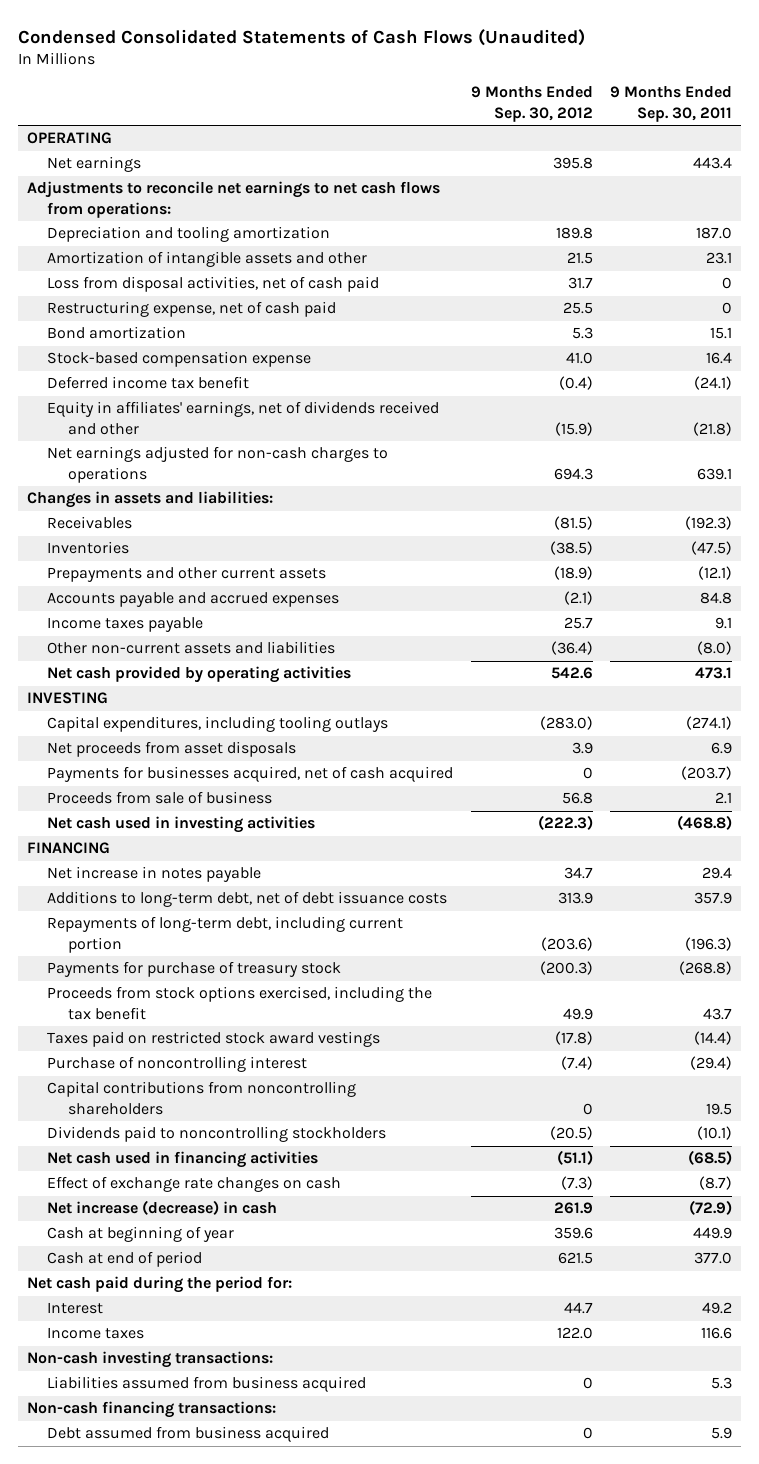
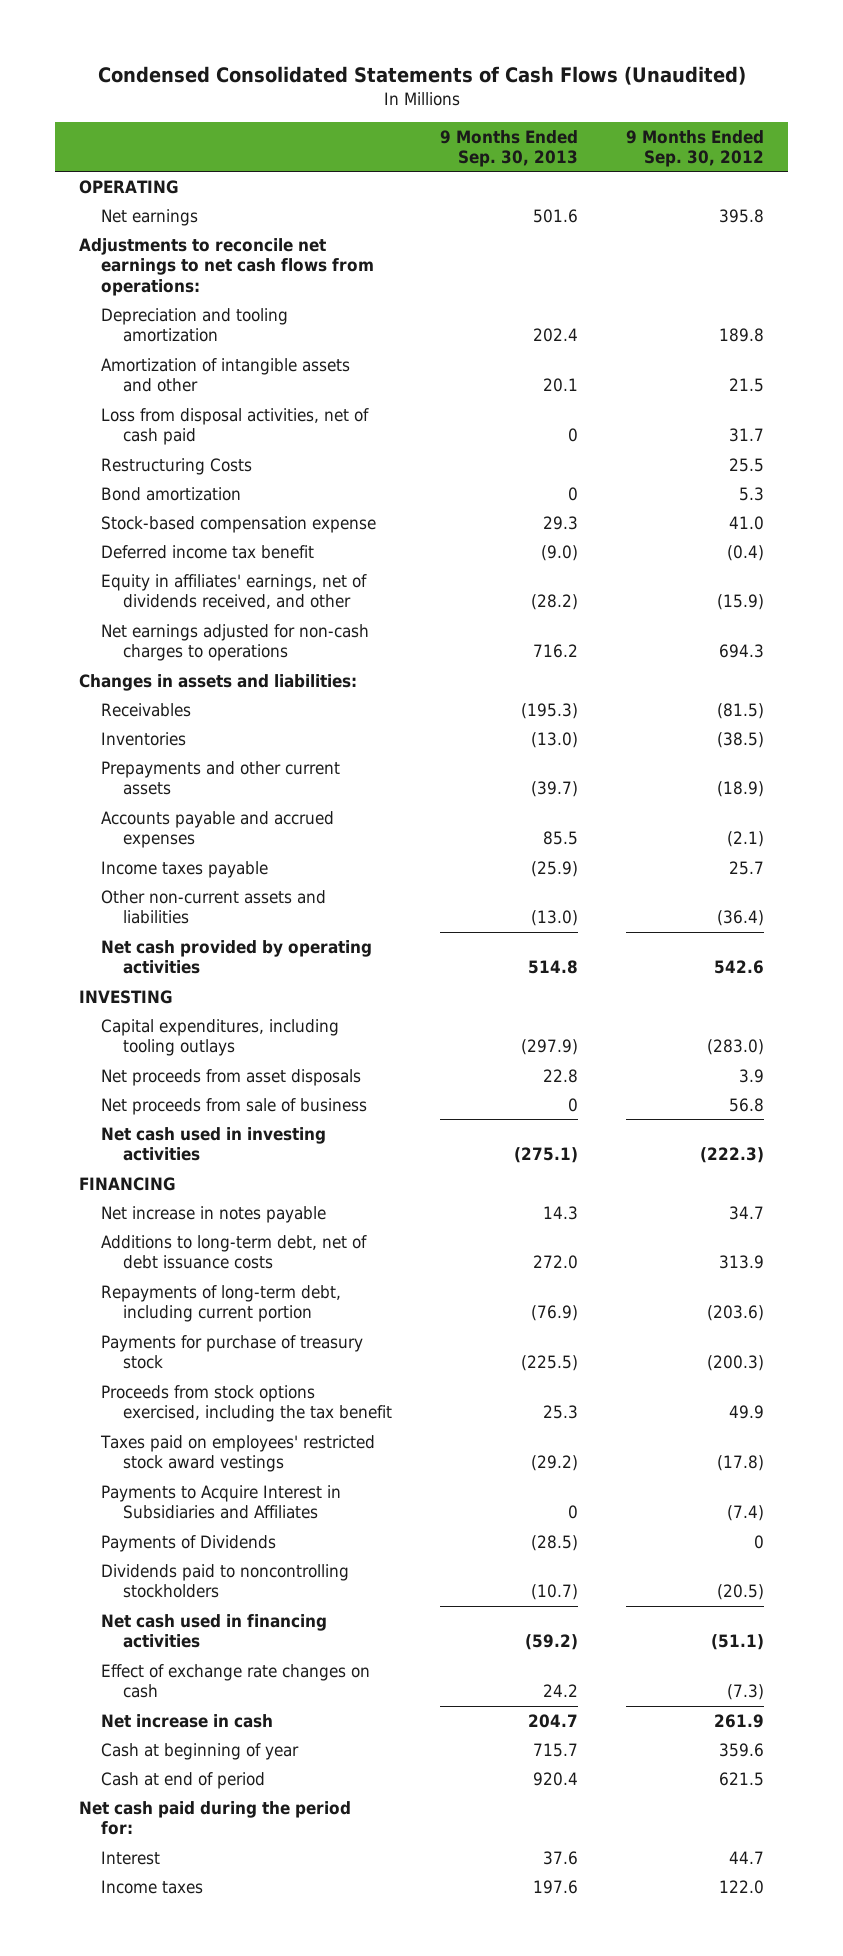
[610,86,733,123] 9 Months Ended Sep. 30, 2011 -> none
none -> [440,129,579,168] 9 Months Ended Sep. 30, 2013
[47,301,337,318] Restructuring expense, net of cash paid -> [101,457,253,475] Restructuring Costs
[47,401,440,435] Equity in affiliates' earnings, net of dividends received and other -> [101,573,368,610] Equity in affiliates' earnings, net of dividends received, and other
[47,766,454,783] Payments for businesses acquired, net of cash acquired -> none
[47,791,273,805] Proceeds from sale of business -> [101,1097,368,1115] Net proceeds from sale of business
[47,1081,357,1115] Capital contributions from noncontrolling shareholders -> none
[47,1031,381,1048] Taxes paid on restricted stock award vestings -> [100,1434,376,1473] Taxes paid on employees' restricted stock award vestings
[47,1056,308,1073] Purchase of noncontrolling interest -> [101,1484,342,1520] Payments to Acquire Interest in Subsidiaries and Affiliates
none -> [101,1534,277,1552] Payments of Dividends
[47,1200,278,1216] Net increase (decrease) in cash -> [101,1713,274,1728] Net increase in cash
[26,1351,273,1369] Non-cash investing transactions: -> none
[47,1376,367,1393] Liabilities assumed from business acquired -> none
[26,1401,276,1419] Non-cash financing transactions: -> none
[47,1426,330,1443] Debt assumed from business acquired -> none

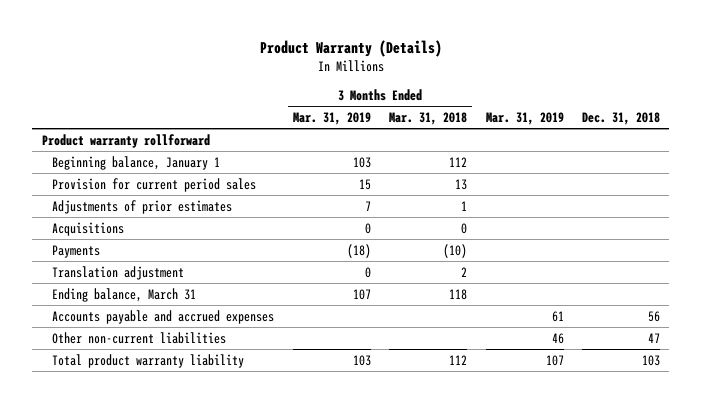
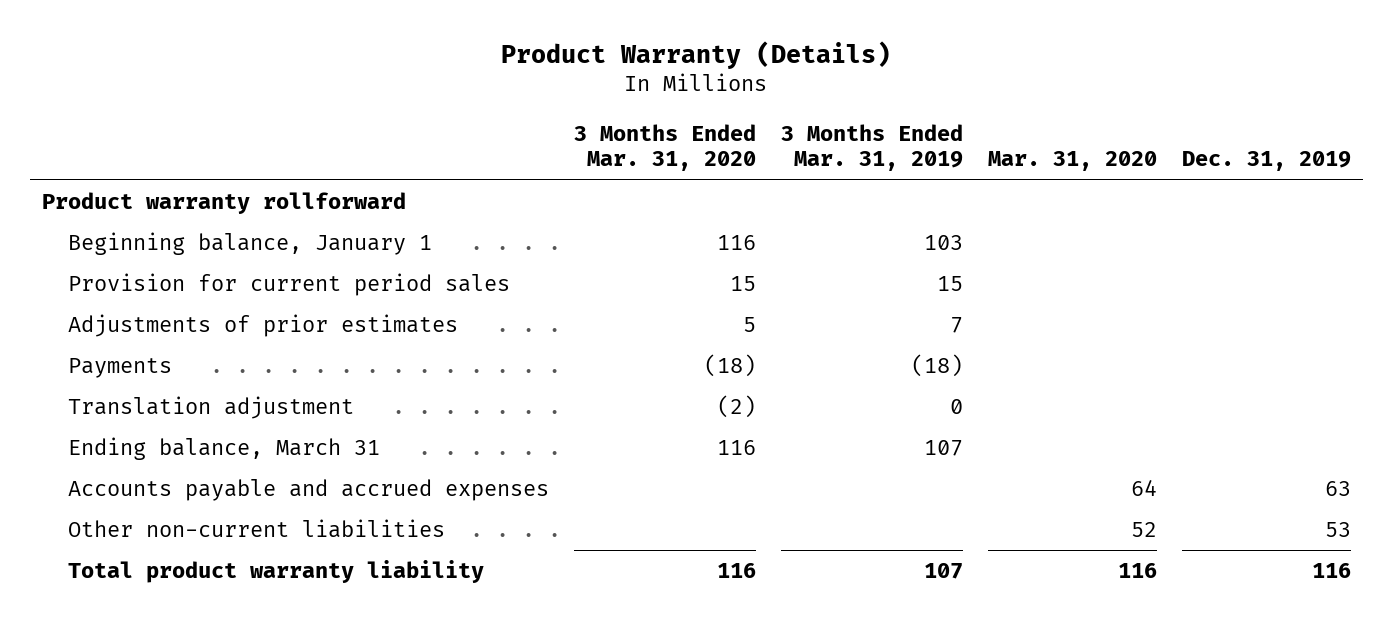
[389,111,468,125] Mar. 31, 2018 -> none
[485,111,564,125] Mar. 31, 2019 -> none
[582,111,661,125] Dec. 31, 2018 -> none
none -> [573,123,756,172] 3 Months Ended Mar. 31, 2020
none -> [987,151,1157,172] Mar. 31, 2020
none -> [1181,151,1351,172] Dec. 31, 2019
[52,221,125,236] Acquisitions -> none
[352,354,371,366] 103 -> [923,563,963,580] 107

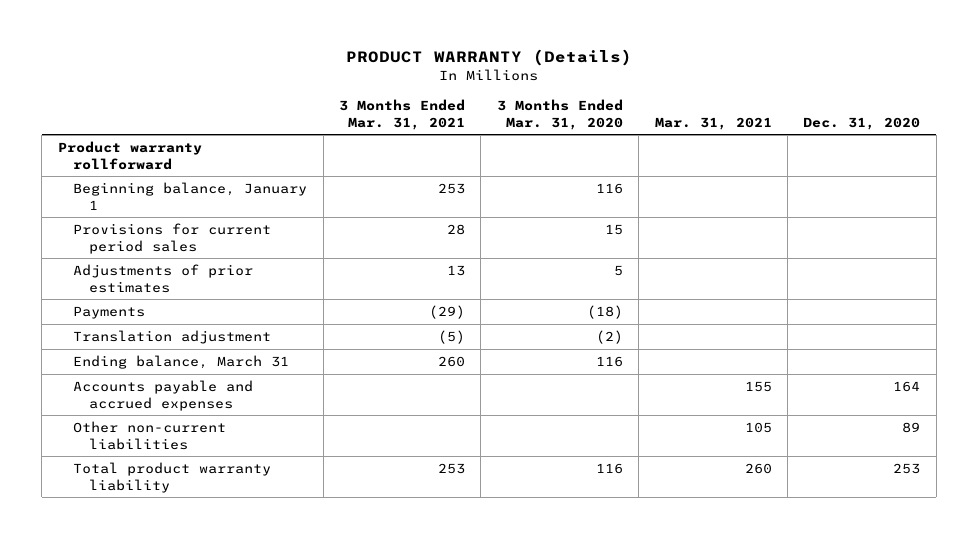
[501,40,892,69] Product Warranty (Details) -> [346,49,633,67] PRODUCT WARRANTY (Details)
[780,123,963,172] 3 Months Ended Mar. 31, 2019 -> none
[987,151,1157,172] Mar. 31, 2020 -> none
[1181,151,1351,172] Dec. 31, 2019 -> none
none -> [338,98,465,130] 3 Months Ended Mar. 31, 2021
none -> [654,116,772,130] Mar. 31, 2021
none -> [803,116,921,130] Dec. 31, 2020
[67,273,510,297] Provision for current period sales -> [73,222,272,254] Provisions for current period sales

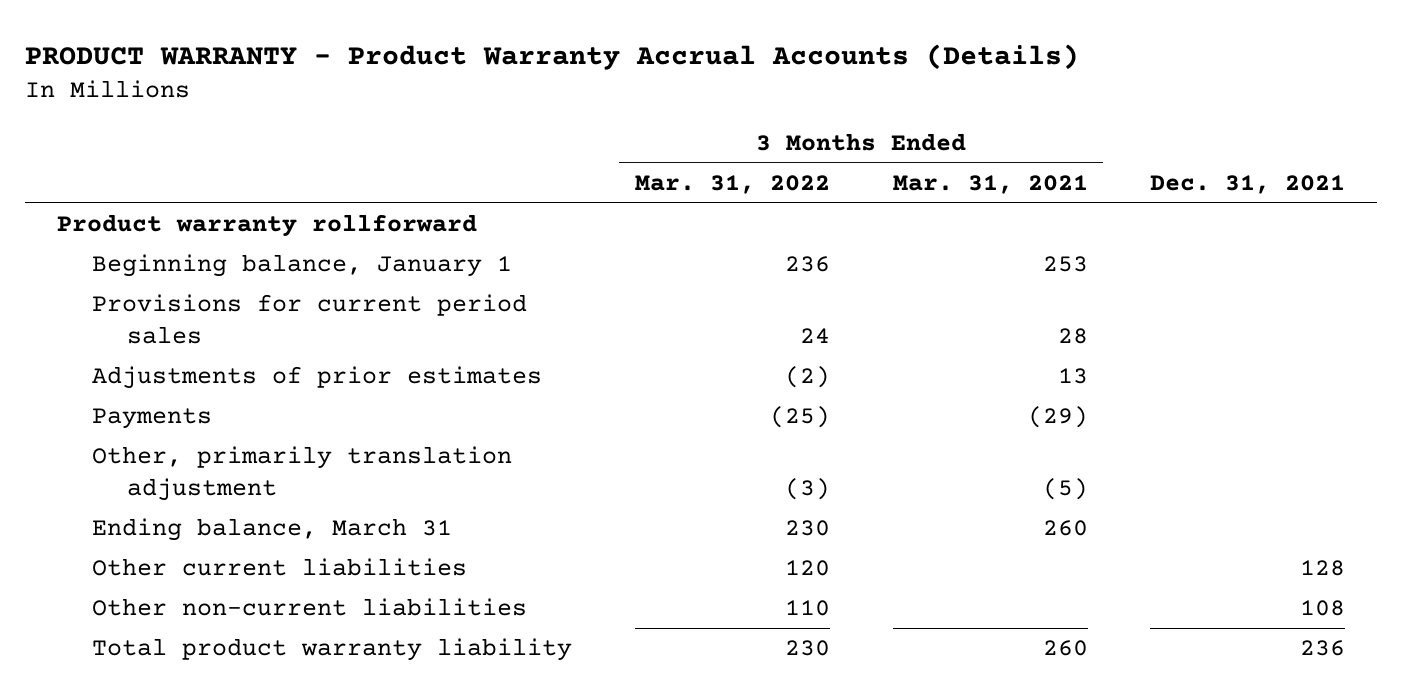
[346,49,633,67] PRODUCT WARRANTY (Details) -> [25,43,1080,70] PRODUCT WARRANTY - Product Warranty Accrual Accounts (Details)
[496,98,623,130] 3 Months Ended Mar. 31, 2020 -> none
[654,116,772,130] Mar. 31, 2021 -> none
[803,116,921,130] Dec. 31, 2020 -> none
none -> [634,174,830,194] Mar. 31, 2022
none -> [1150,174,1346,194] Dec. 31, 2021
[73,329,272,344] Translation adjustment -> [91,446,512,502] Other, primarily translation adjustment
[73,379,254,411] Accounts payable and accrued expenses -> [91,558,467,577] Other current liabilities
[437,462,465,474] 253 -> [1042,640,1088,657] 260

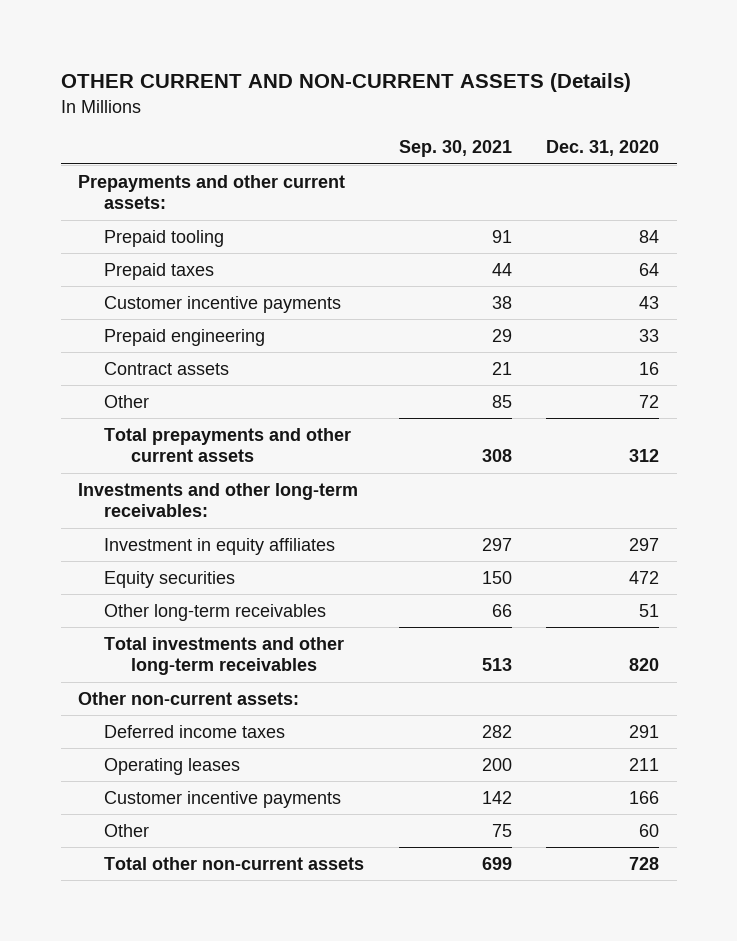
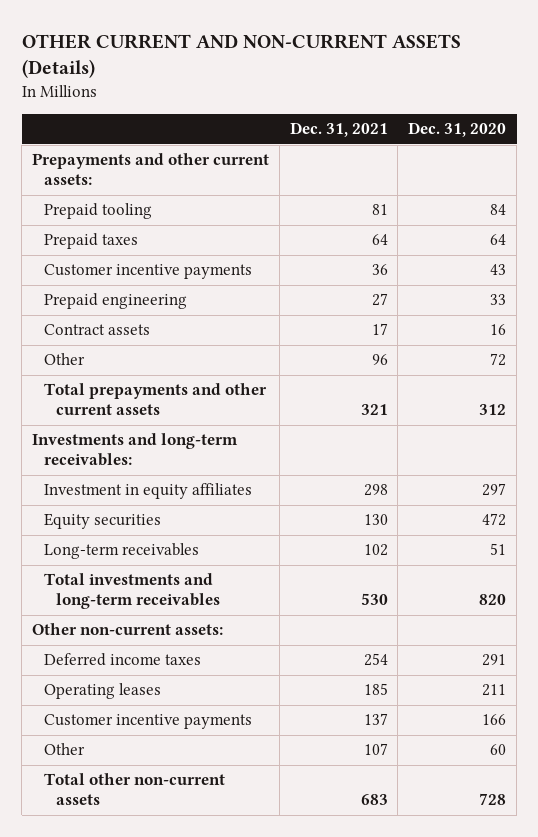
[398,140,512,158] Sep. 30, 2021 -> none
none -> [289,122,388,138] Dec. 31, 2021
[77,482,358,518] Investments and other long-term receivables: -> [31,433,238,467] Investments and long-term receivables:
[104,603,327,621] Other long-term receivables -> [44,543,200,560] Long-term receivables
[104,636,345,676] Total investments and other long-term receivables -> [44,573,221,610] Total investments and long-term receivables

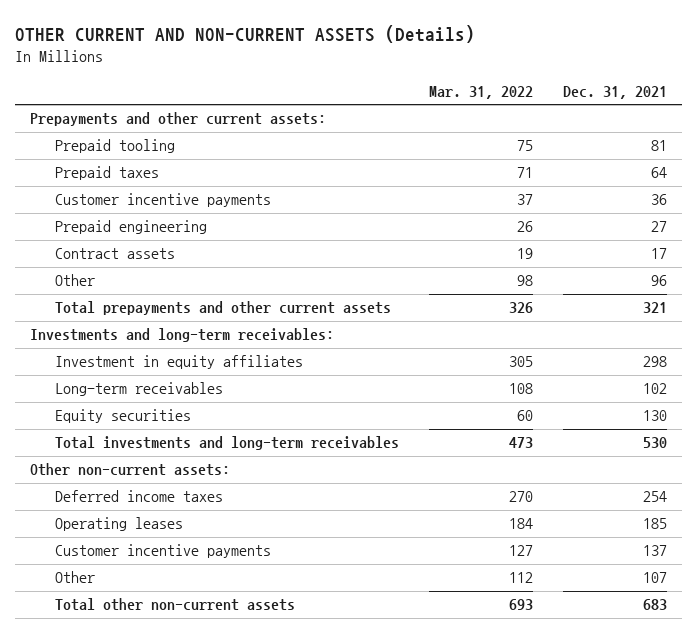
[408,122,507,138] Dec. 31, 2020 -> none
none -> [428,86,533,100] Mar. 31, 2022
[44,513,162,530] Equity securities -> [54,409,191,424] Equity securities

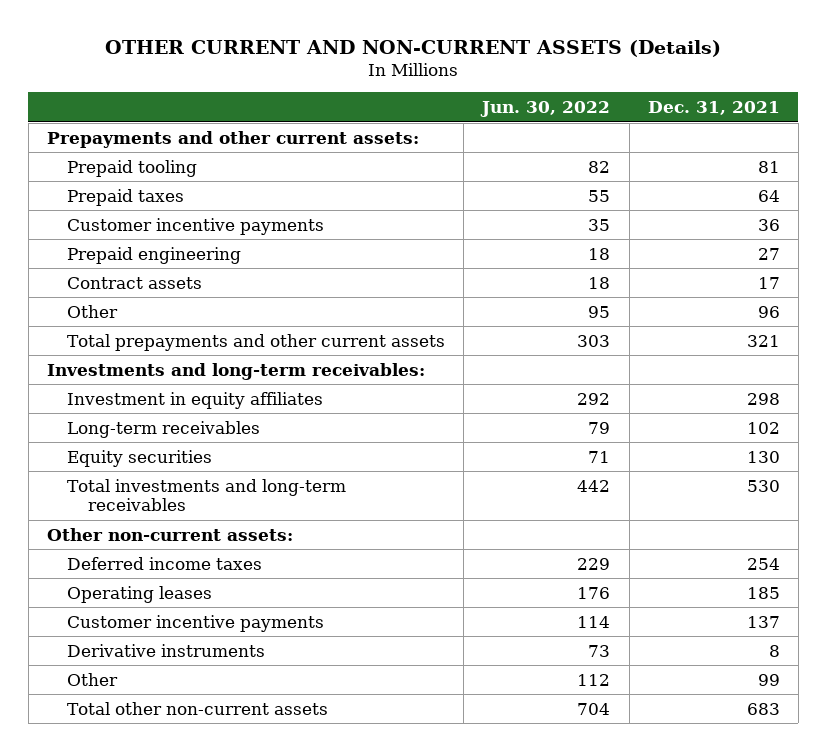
[428,86,533,100] Mar. 31, 2022 -> none
none -> [480,101,611,118] Jun. 30, 2022
none -> [67,643,266,657] Derivative instruments
[642,572,667,584] 107 -> [757,673,780,686] 99

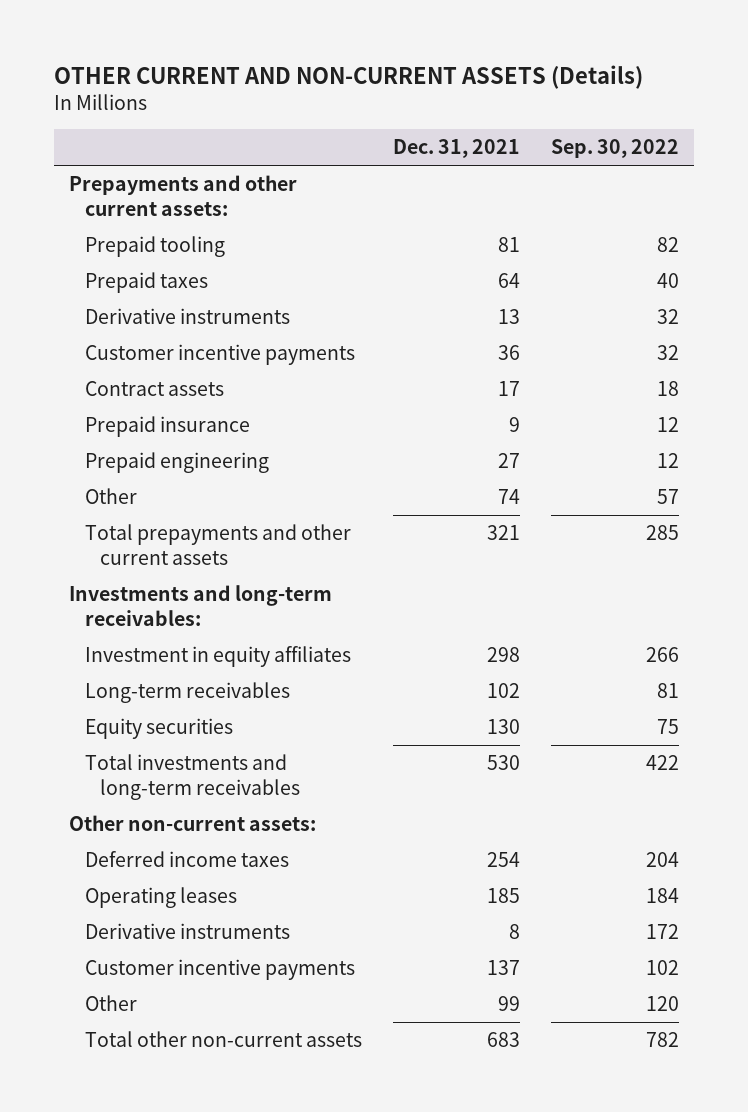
[480,101,611,118] Jun. 30, 2022 -> none
none -> [550,139,679,159] Sep. 30, 2022
none -> [84,308,290,325] Derivative instruments
none -> [84,416,250,438] Prepaid insurance
[67,246,242,264] Prepaid engineering -> [84,452,269,474] Prepaid engineering
[757,305,780,318] 96 -> [497,489,520,505] 74
[67,614,325,632] Customer incentive payments -> [84,959,355,981] Customer incentive payments

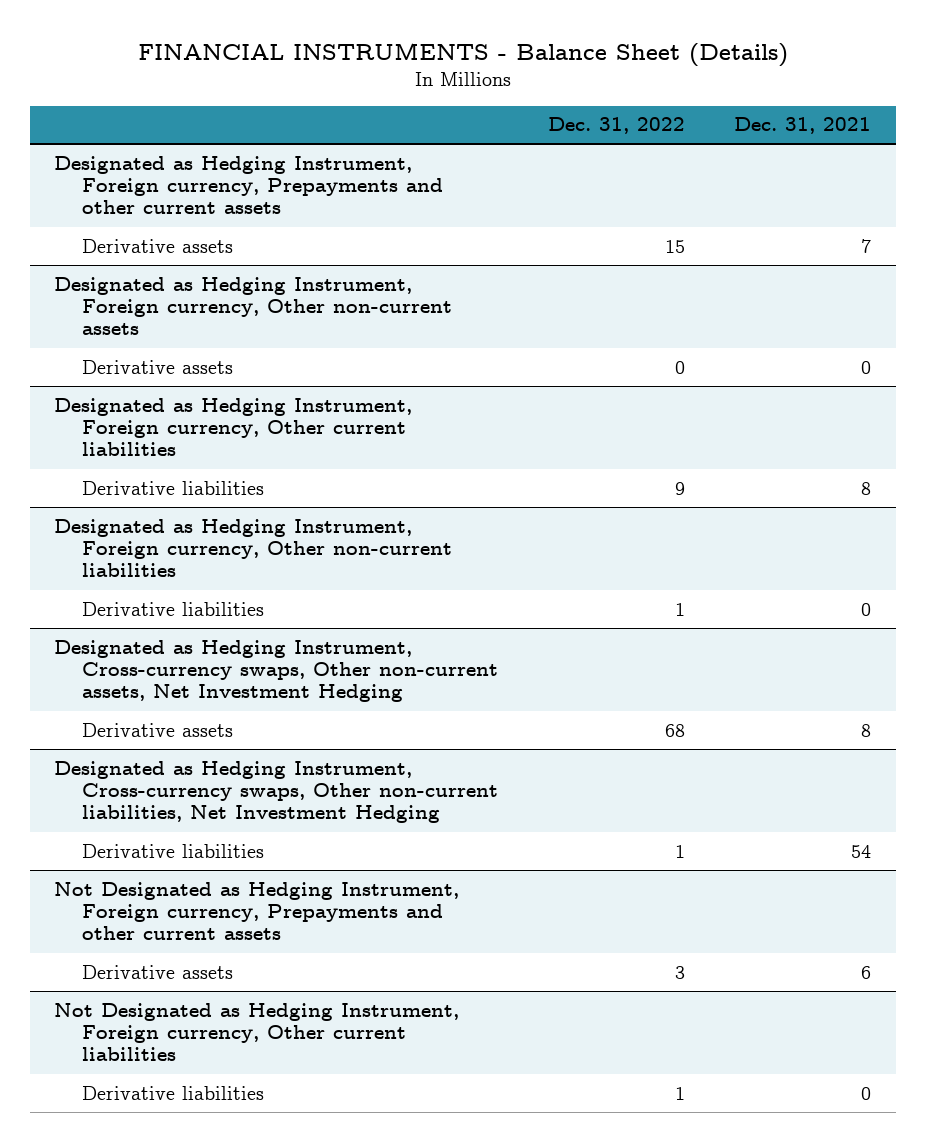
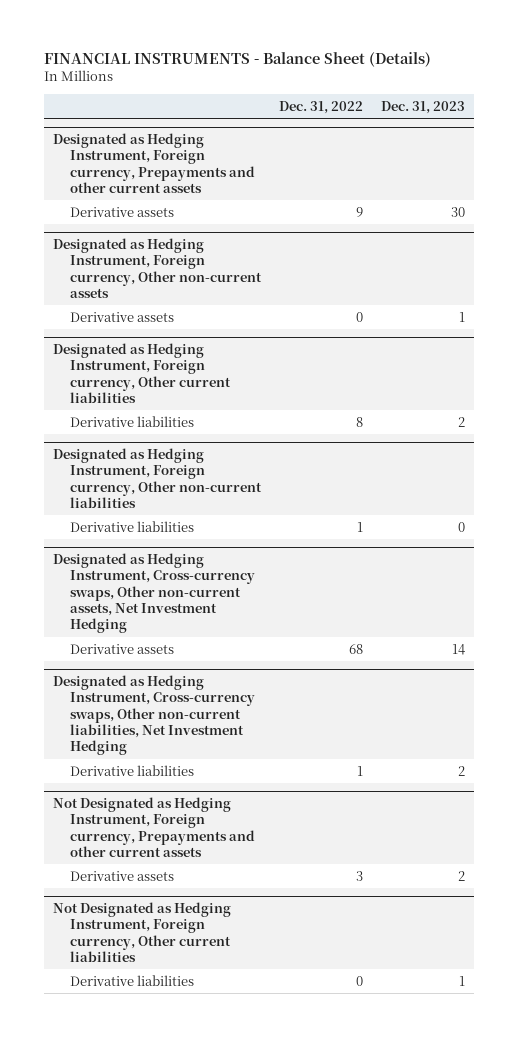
[733,117,871,135] Dec. 31, 2021 -> none
none -> [381,100,466,114] Dec. 31, 2023
[664,239,685,253] 15 -> [356,206,364,217] 9
[674,481,685,495] 9 -> [356,416,364,427] 8
[674,1086,685,1100] 1 -> [356,975,364,986] 0

